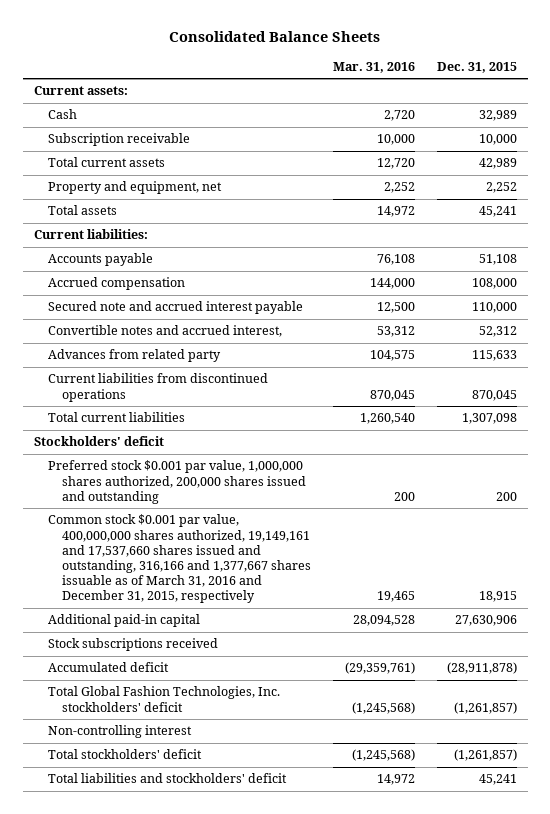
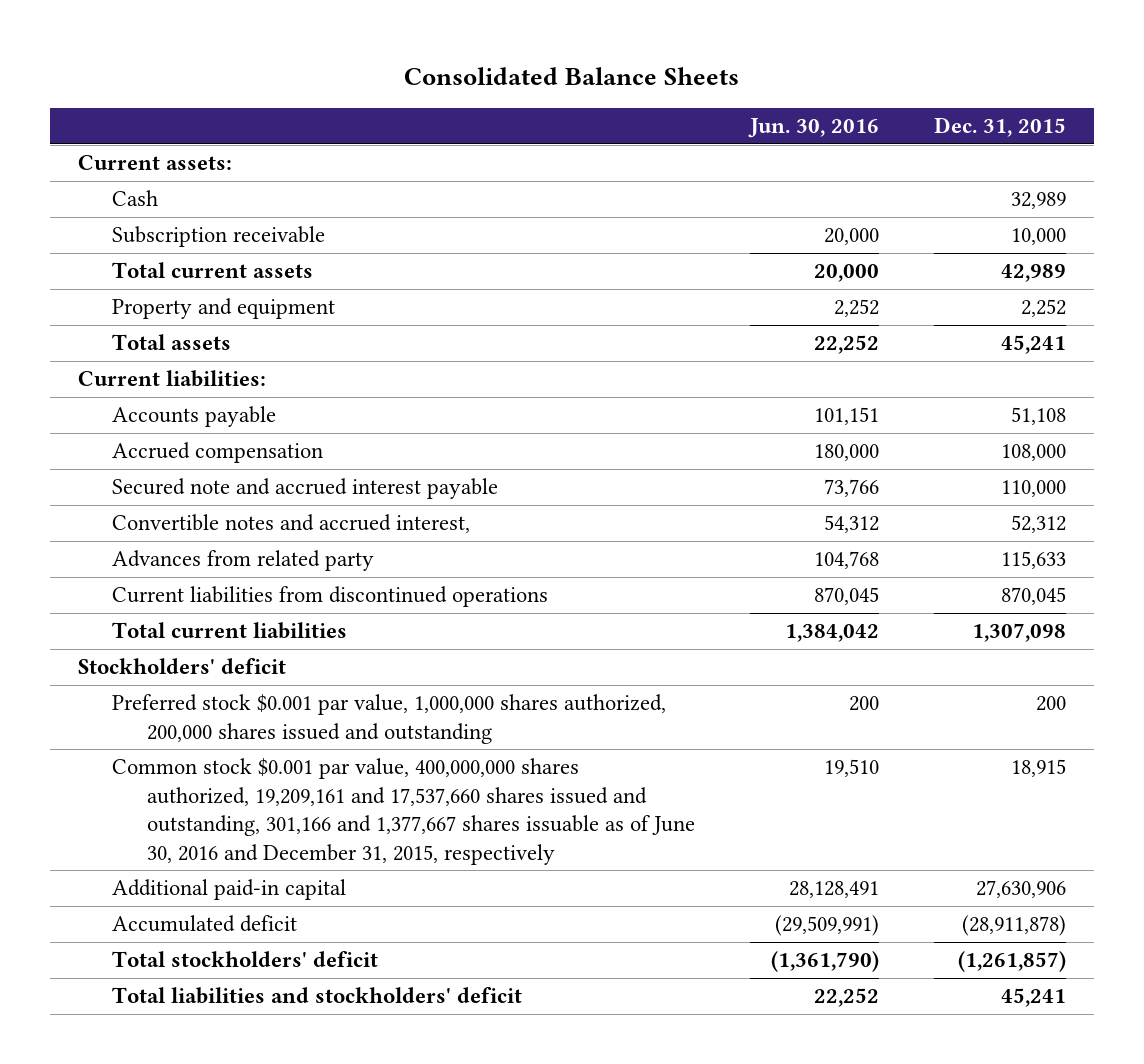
[332,61,415,73] Mar. 31, 2016 -> none
none -> [747,118,879,139] Jun. 30, 2016
[47,181,222,195] Property and equipment, net -> [112,298,336,320] Property and equipment
[47,514,311,604] Common stock $0.001 par value, 400,000,000 shares authorized, 19,149,161 and 17,537,660 shares issued and outstanding, 316,166 and 1,377,667 shares issuable as of March 31, 2016 and December 31, 2015, respectively -> [112,758,695,865] Common stock $0.001 par value, 400,000,000 shares authorized, 19,209,161 and 17,537,660 shares issued and outstanding, 301,166 and 1,377,667 shares issuable as of June 30, 2016 and December 31, 2015, respectively
[47,638,218,652] Stock subscriptions received -> none
[47,686,280,712] Total Global Fashion Technologies, Inc. stockholders' deficit -> none
[47,725,192,739] Non-controlling interest -> none

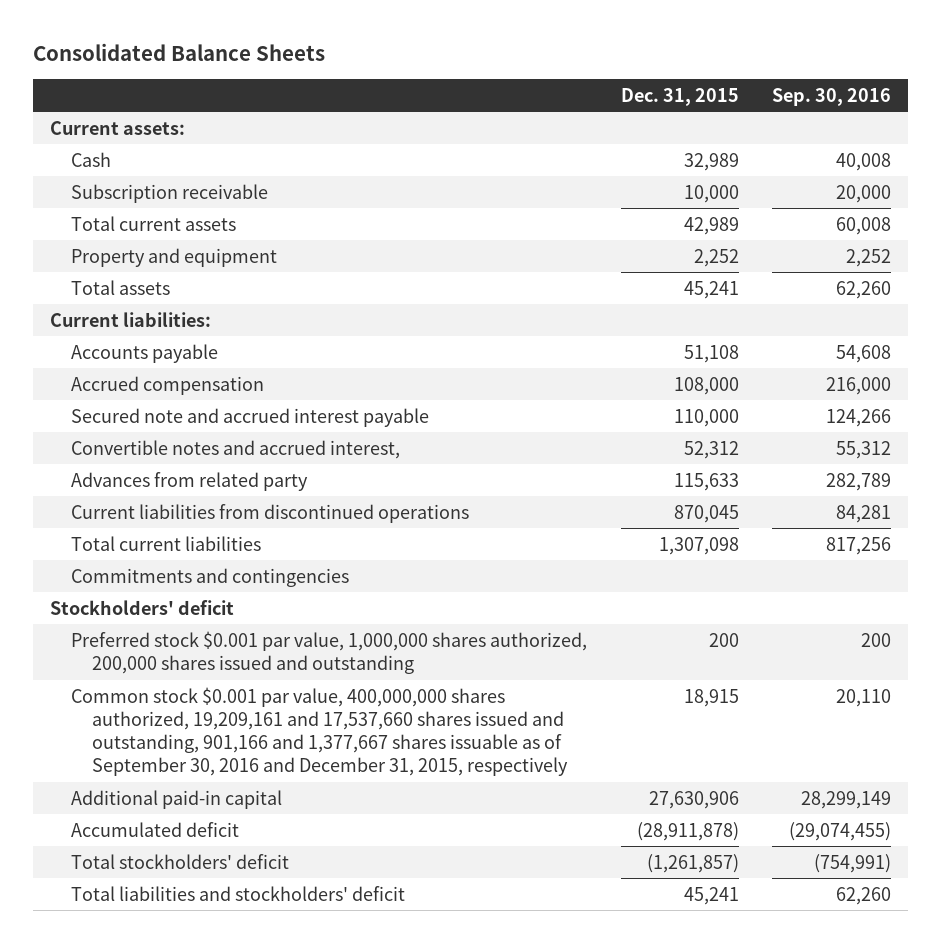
[747,118,879,139] Jun. 30, 2016 -> none
none -> [772,87,892,106] Sep. 30, 2016
none -> [71,567,350,587] Commitments and contingencies
[112,758,695,865] Common stock $0.001 par value, 400,000,000 shares authorized, 19,209,161 and 17,537,660 shares issued and outstanding, 301,166 and 1,377,667 shares issuable as of June 30, 2016 and December 31, 2015, respectively -> [71,686,569,777] Common stock $0.001 par value, 400,000,000 shares authorized, 19,209,161 and 17,537,660 shares issued and outstanding, 901,166 and 1,377,667 shares issuable as of September 30, 2016 and December 31, 2015, respectively

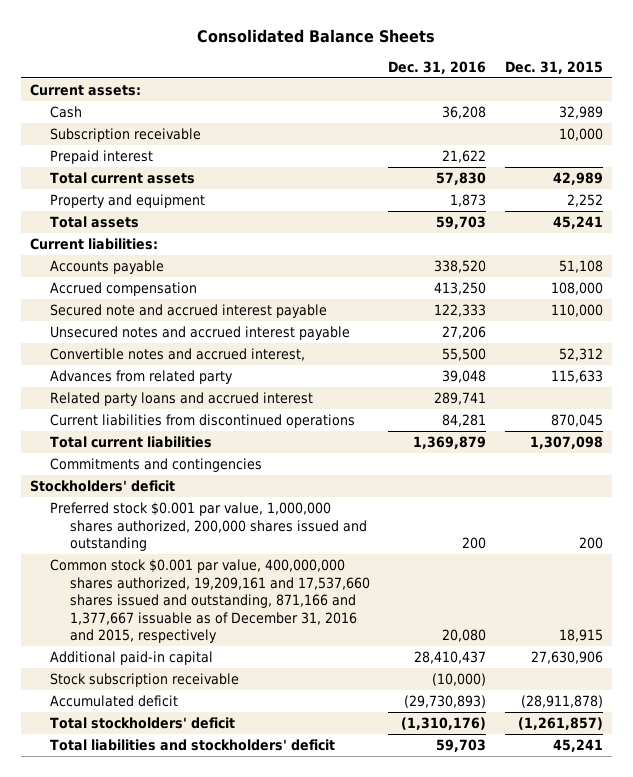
[772,87,892,106] Sep. 30, 2016 -> none
none -> [388,61,487,75] Dec. 31, 2016
none -> [49,149,153,164] Prepaid interest
none -> [49,325,350,340] Unsecured notes and accrued interest payable
none -> [49,391,313,406] Related party loans and accrued interest
[71,686,569,777] Common stock $0.001 par value, 400,000,000 shares authorized, 19,209,161 and 17,537,660 shares issued and outstanding, 901,166 and 1,377,667 shares issuable as of September 30, 2016 and December 31, 2015, respectively -> [49,558,370,644] Common stock $0.001 par value, 400,000,000 shares authorized, 19,209,161 and 17,537,660 shares issued and outstanding, 871,166 and 1,377,667 issuable as of December 31, 2016 and 2015, respectively
none -> [49,672,239,687] Stock subscription receivable

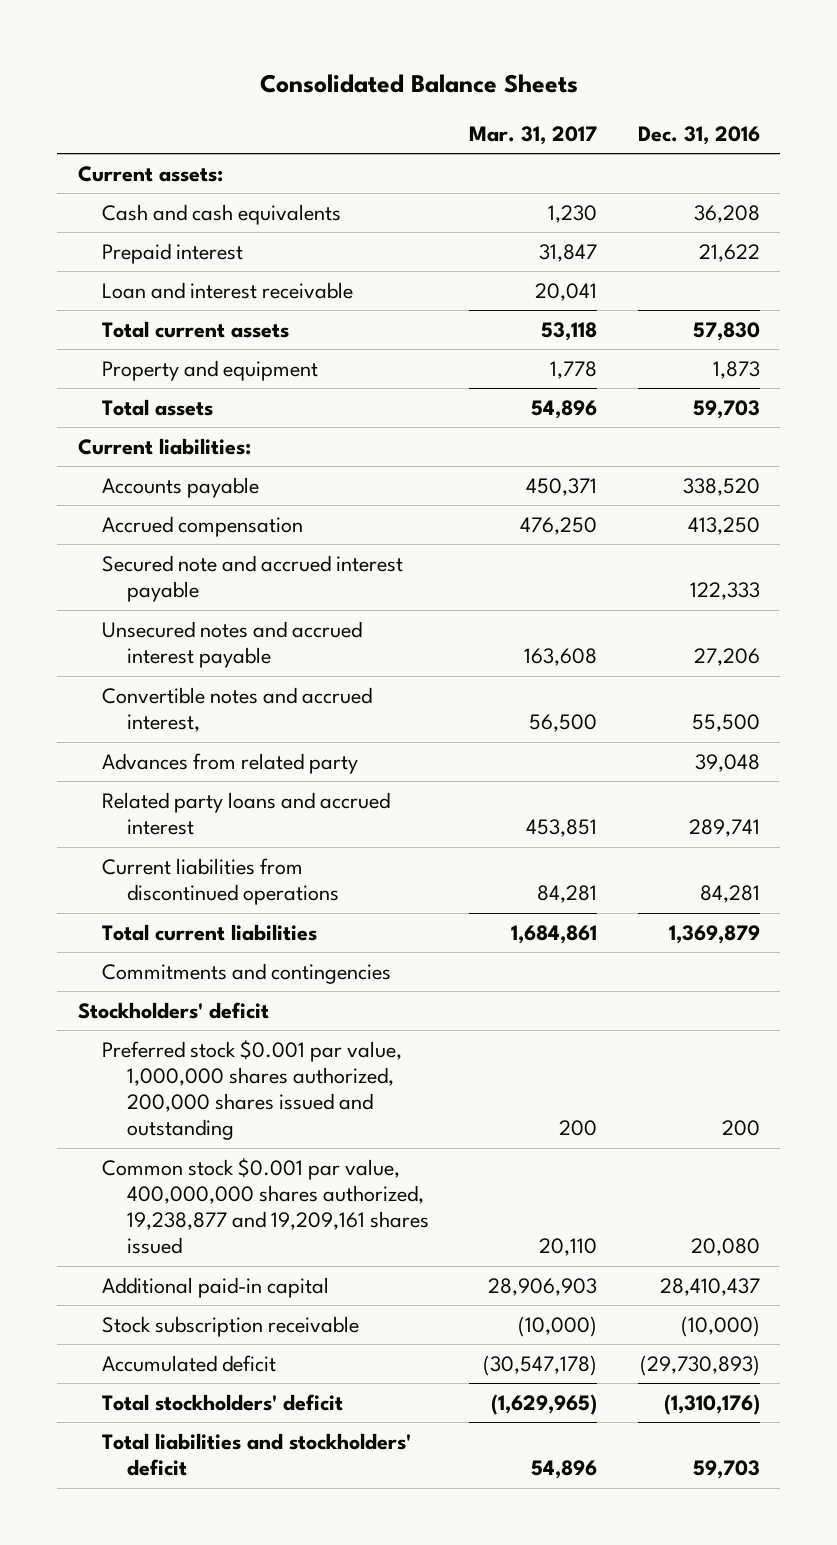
[504,61,603,75] Dec. 31, 2015 -> none
none -> [469,125,598,145] Mar. 31, 2017
[49,127,201,142] Subscription receivable -> none
[49,105,82,118] Cash -> [102,203,342,225] Cash and cash equivalents
none -> [102,281,354,299] Loan and interest receivable
[49,558,370,644] Common stock $0.001 par value, 400,000,000 shares authorized, 19,209,161 and 17,537,660 shares issued and outstanding, 871,166 and 1,377,667 issuable as of December 31, 2016 and 2015, respectively -> [102,1157,429,1255] Common stock $0.001 par value, 400,000,000 shares authorized, 19,238,877 and 19,209,161 shares issued

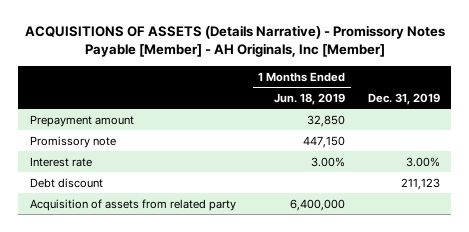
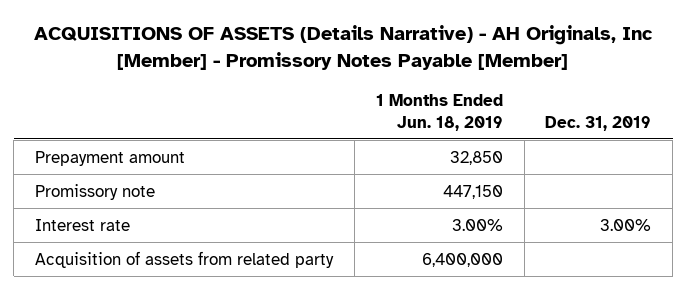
[24,25,445,58] ACQUISITIONS OF ASSETS (Details Narrative) - Promissory Notes Payable [Member] - AH Originals, Inc [Member] -> [34,25,654,70] ACQUISITIONS OF ASSETS (Details Narrative) - AH Originals, Inc [Member] - Promissory Notes Payable [Member]
[29,177,103,188] Debt discount -> none

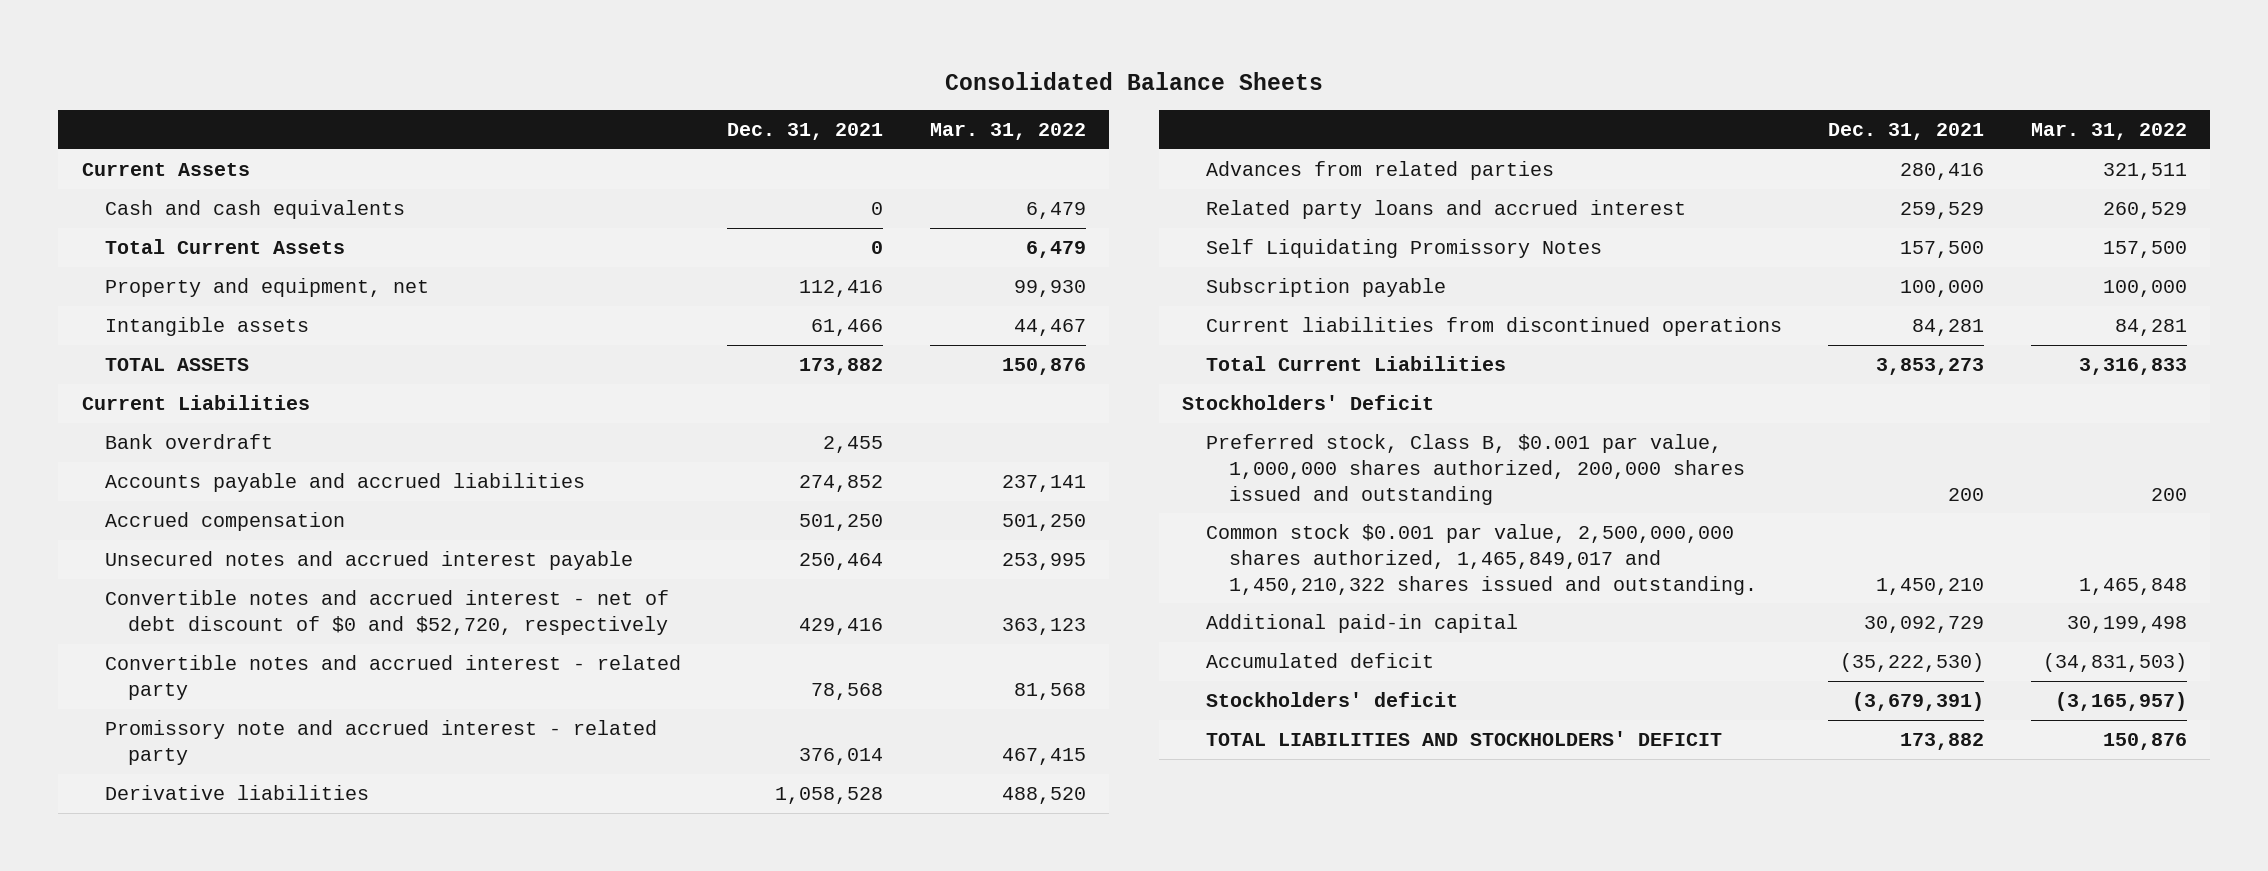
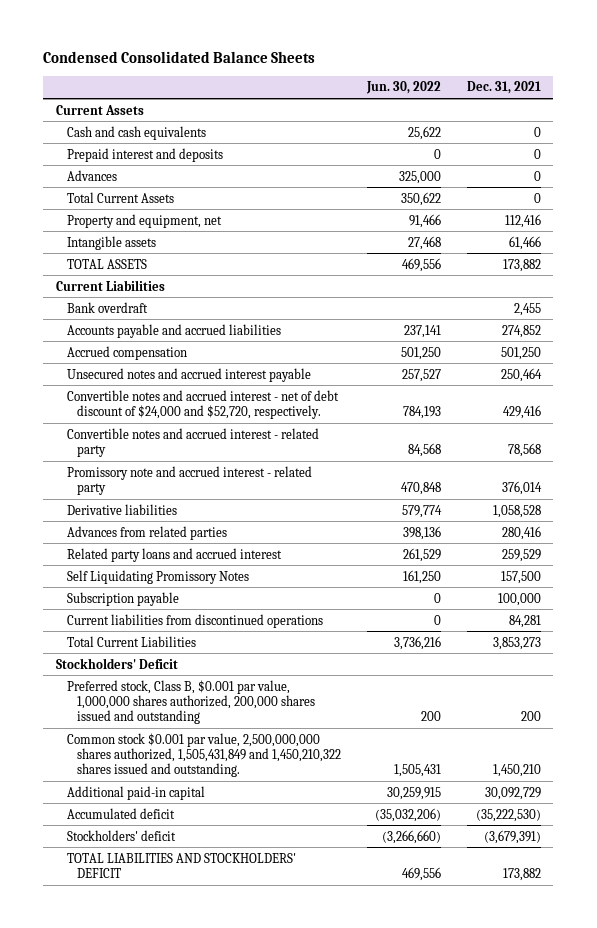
[945,71,1324,90] Consolidated Balance Sheets -> [43,51,316,64] Condensed Consolidated Balance Sheets
[929,122,1086,140] Mar. 31, 2022 -> none
none -> [365,81,441,95] Jun. 30, 2022
none -> [66,147,223,162] Prepaid interest and deposits
none -> [66,169,117,181] Advances
[104,590,669,635] Convertible notes and accrued interest - net of debt discount of $0 and $52,720, respectively -> [66,389,339,419] Convertible notes and accrued interest - net of debt discount of $24,000 and $52,720, respectively.
[1205,524,1757,595] Common stock $0.001 par value, 2,500,000,000 shares authorized, 1,465,849,017 and 1,450,210,322 shares issued and outstanding. -> [66,732,342,778] Common stock $0.001 par value, 2,500,000,000 shares authorized, 1,505,431,849 and 1,450,210,322 shares issued and outstanding.

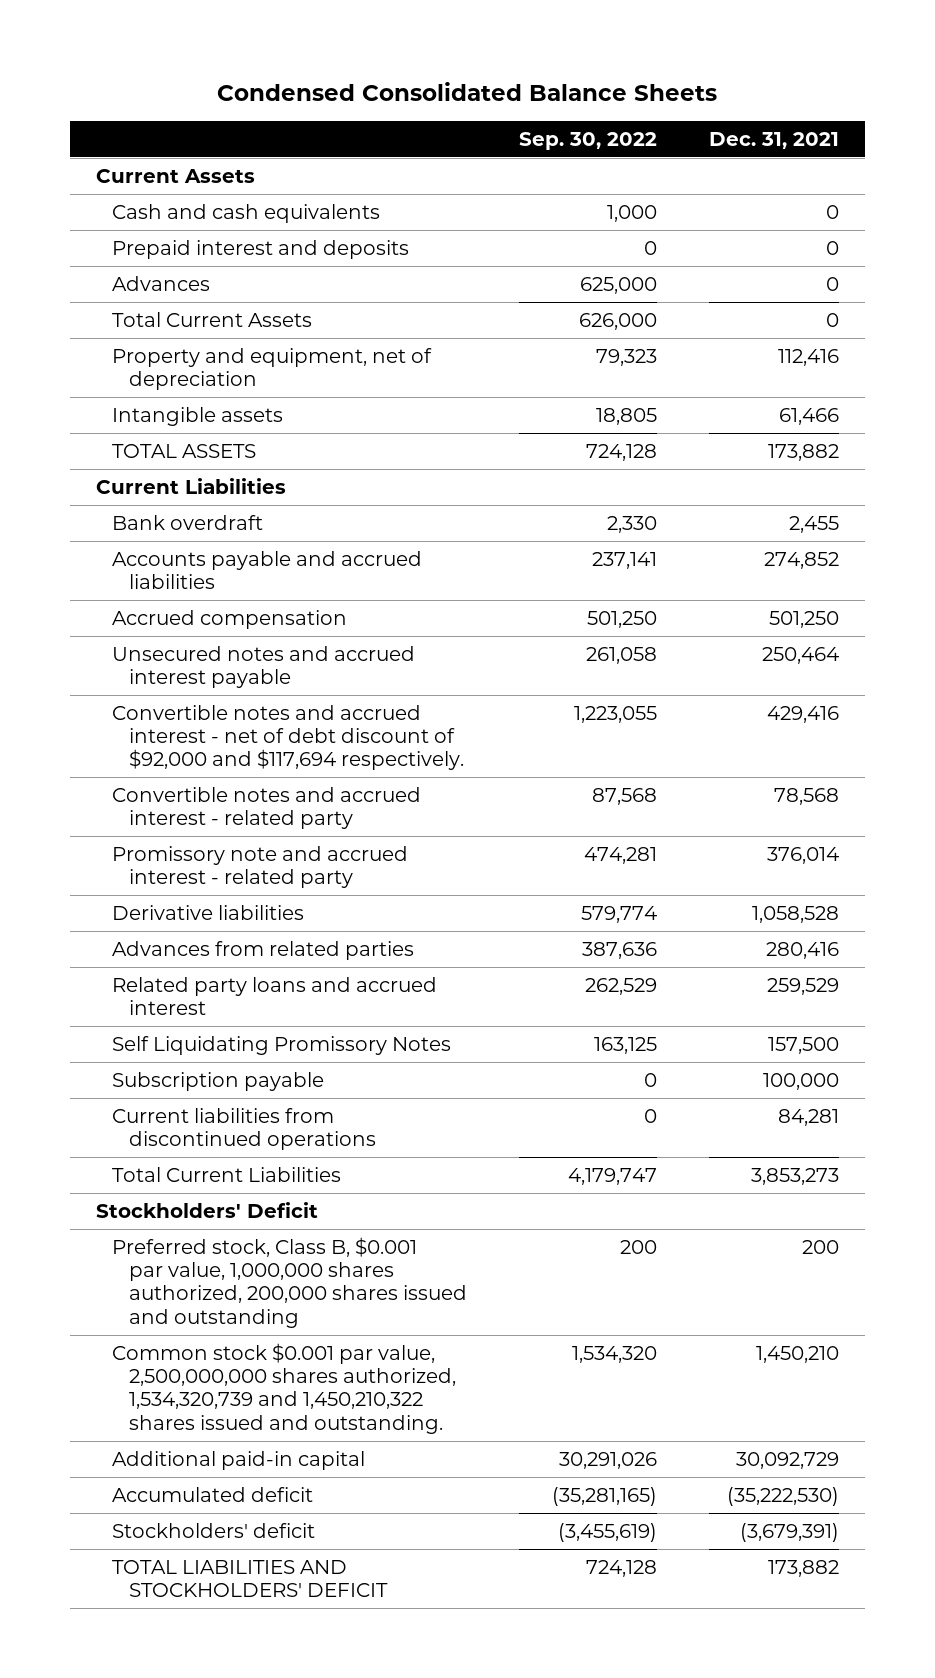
[365,81,441,95] Jun. 30, 2022 -> none
none -> [518,132,657,151] Sep. 30, 2022
[66,213,222,228] Property and equipment, net -> [112,347,433,391] Property and equipment, net of depreciation
[66,389,339,419] Convertible notes and accrued interest - net of debt discount of $24,000 and $52,720, respectively. -> [112,704,464,771] Convertible notes and accrued interest - net of debt discount of $92,000 and $117,694 respectively.
[66,732,342,778] Common stock $0.001 par value, 2,500,000,000 shares authorized, 1,505,431,849 and 1,450,210,322 shares issued and outstanding. -> [112,1342,456,1434] Common stock $0.001 par value, 2,500,000,000 shares authorized, 1,534,320,739 and 1,450,210,322 shares issued and outstanding.

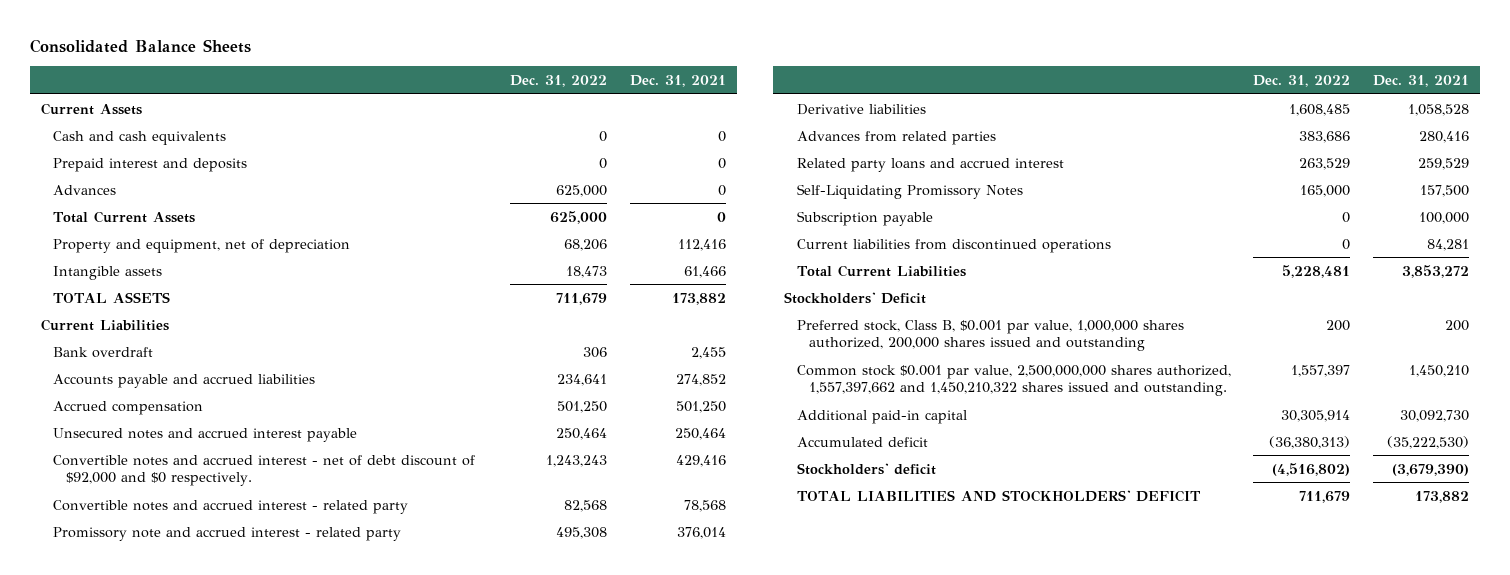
[217,82,718,102] Condensed Consolidated Balance Sheets -> [29,38,251,53] Consolidated Balance Sheets
[518,132,657,151] Sep. 30, 2022 -> none
none -> [510,74,608,87] Dec. 31, 2022
[112,704,464,771] Convertible notes and accrued interest - net of debt discount of $92,000 and $117,694 respectively. -> [53,454,476,487] Convertible notes and accrued interest - net of debt discount of $92,000 and $0 respectively.
[112,1035,452,1055] Self Liquidating Promissory Notes -> [796,183,1023,199] Self-Liquidating Promissory Notes
[750,1167,839,1185] 3,853,273 -> [1401,264,1469,278] 3,853,272
[112,1342,456,1434] Common stock $0.001 par value, 2,500,000,000 shares authorized, 1,534,320,739 and 1,450,210,322 shares issued and outstanding. -> [796,364,1231,397] Common stock $0.001 par value, 2,500,000,000 shares authorized, 1,557,397,662 and 1,450,210,322 shares issued and outstanding.
[735,1451,839,1469] 30,092,729 -> [1399,409,1469,422] 30,092,730
[739,1522,839,1542] (3,679,391) -> [1391,463,1469,476] (3,679,390)

